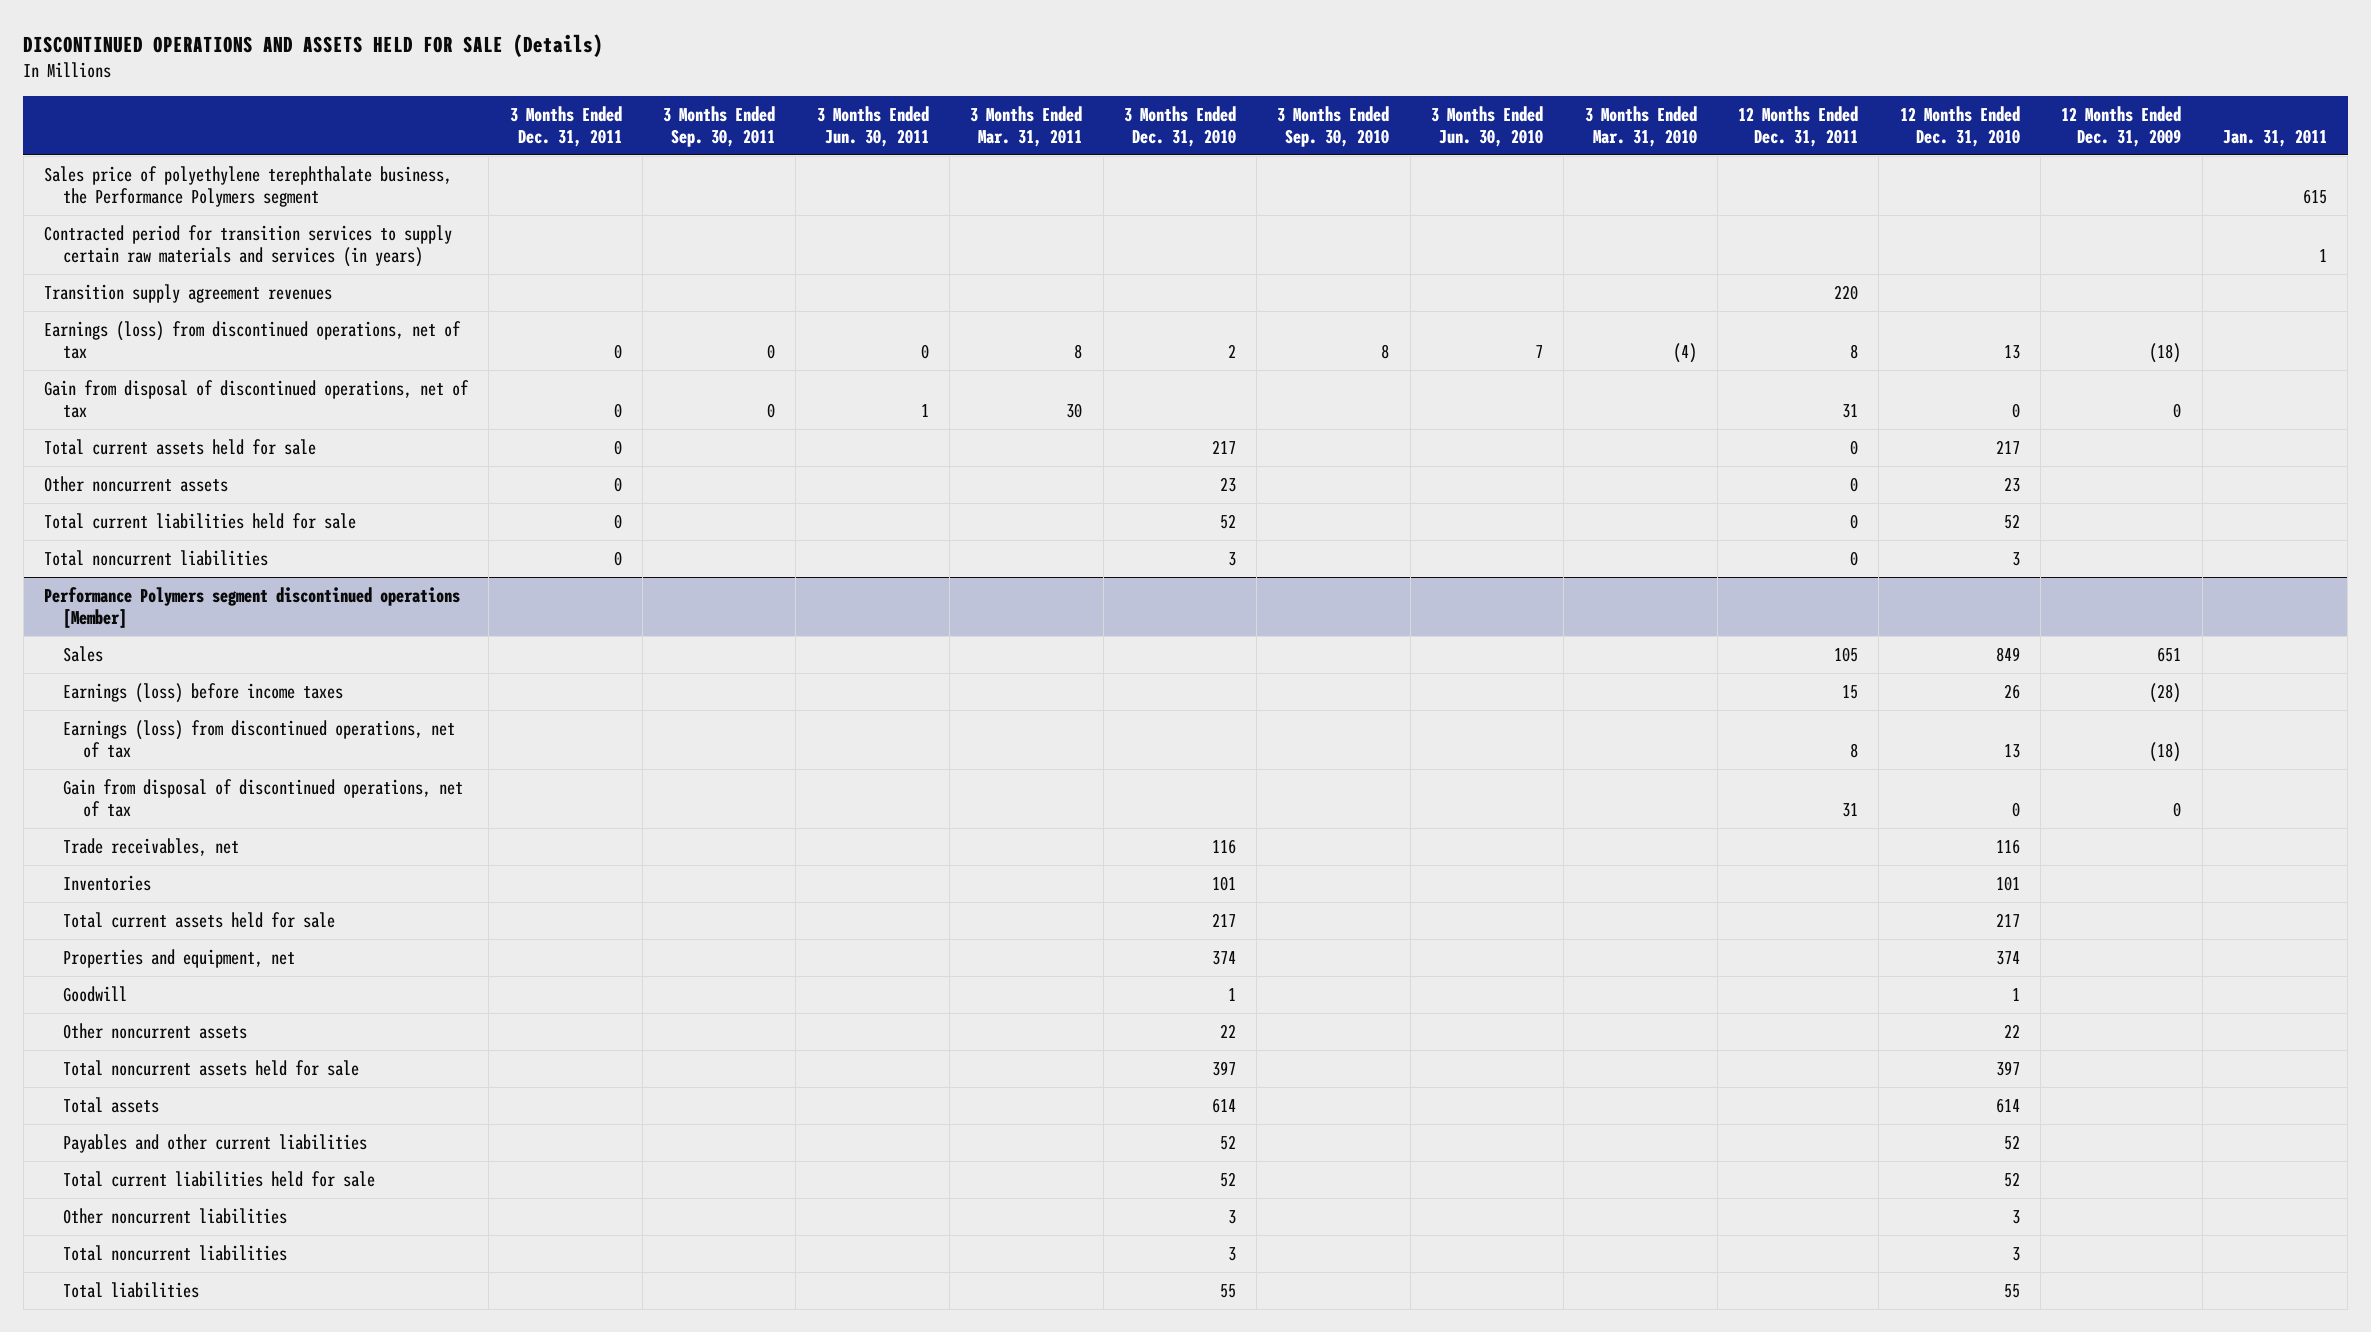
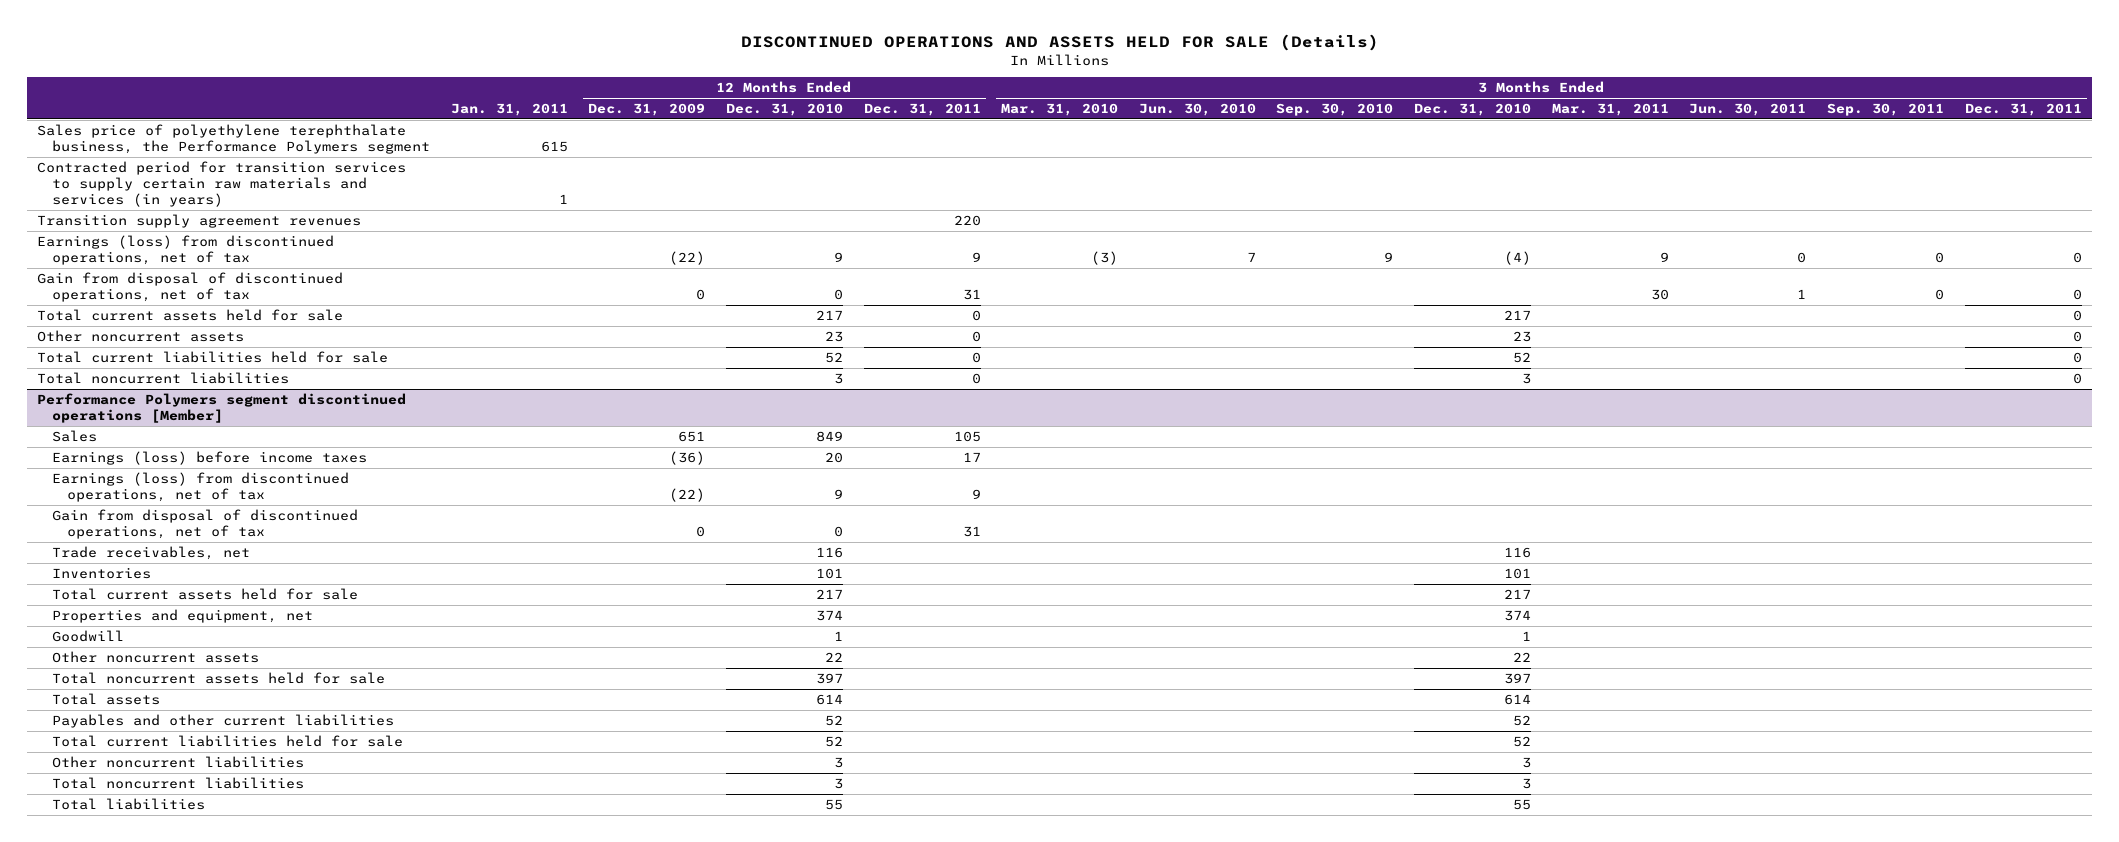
[1074,344,1083,360] 8 -> [1659,251,1669,262] 9
[1227,344,1236,359] 2 -> [1504,250,1532,265] (4)
[1381,344,1390,360] 8 -> [1384,251,1394,262] 9
[1672,343,1697,364] (4) -> [1091,250,1119,265] (3)
[1850,344,1859,360] 8 -> [971,251,981,262] 9
[2003,345,2020,360] 13 -> [833,251,843,262] 9
[2149,343,2182,364] (18) -> [669,250,706,265] (22)
[1842,684,1859,699] 15 -> [962,451,981,462] 17
[2003,683,2020,699] 26 -> [824,451,843,463] 20
[2149,682,2182,703] (28) -> [669,450,706,465] (36)
[1850,743,1859,759] 8 -> [971,488,981,499] 9
[2003,744,2020,759] 13 -> [833,488,843,499] 9
[2149,742,2182,763] (18) -> [669,487,706,502] (22)

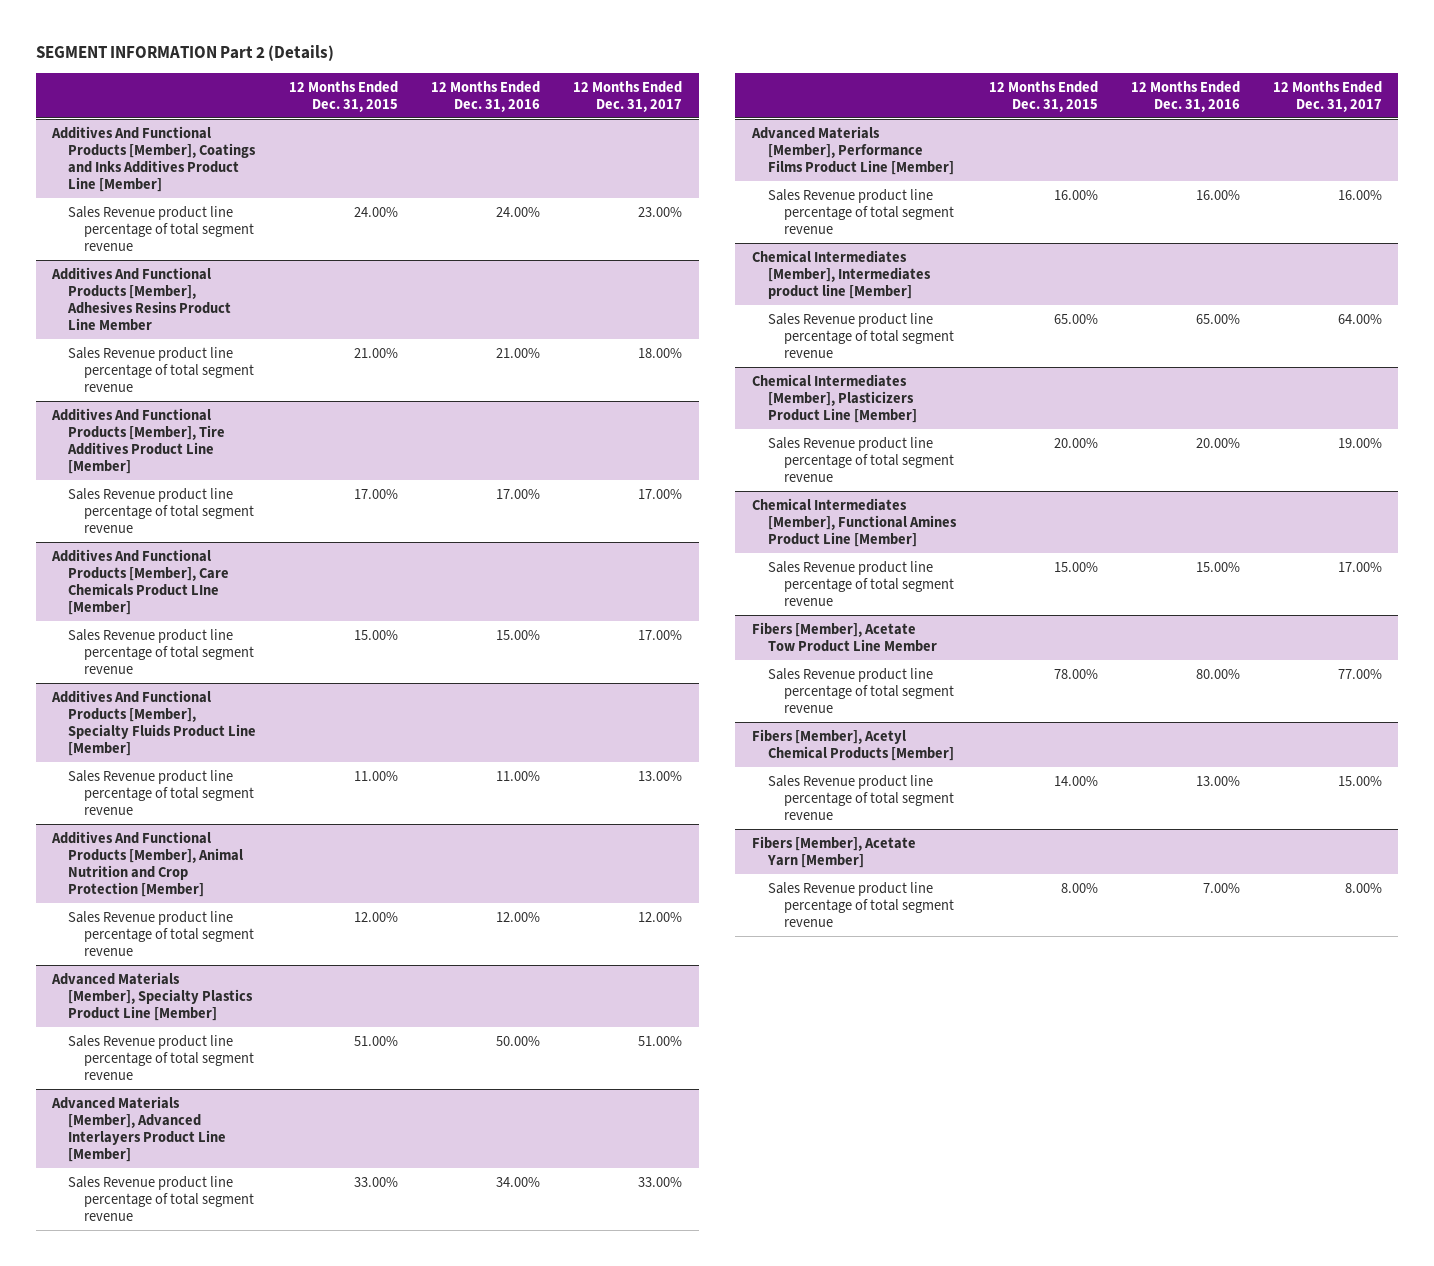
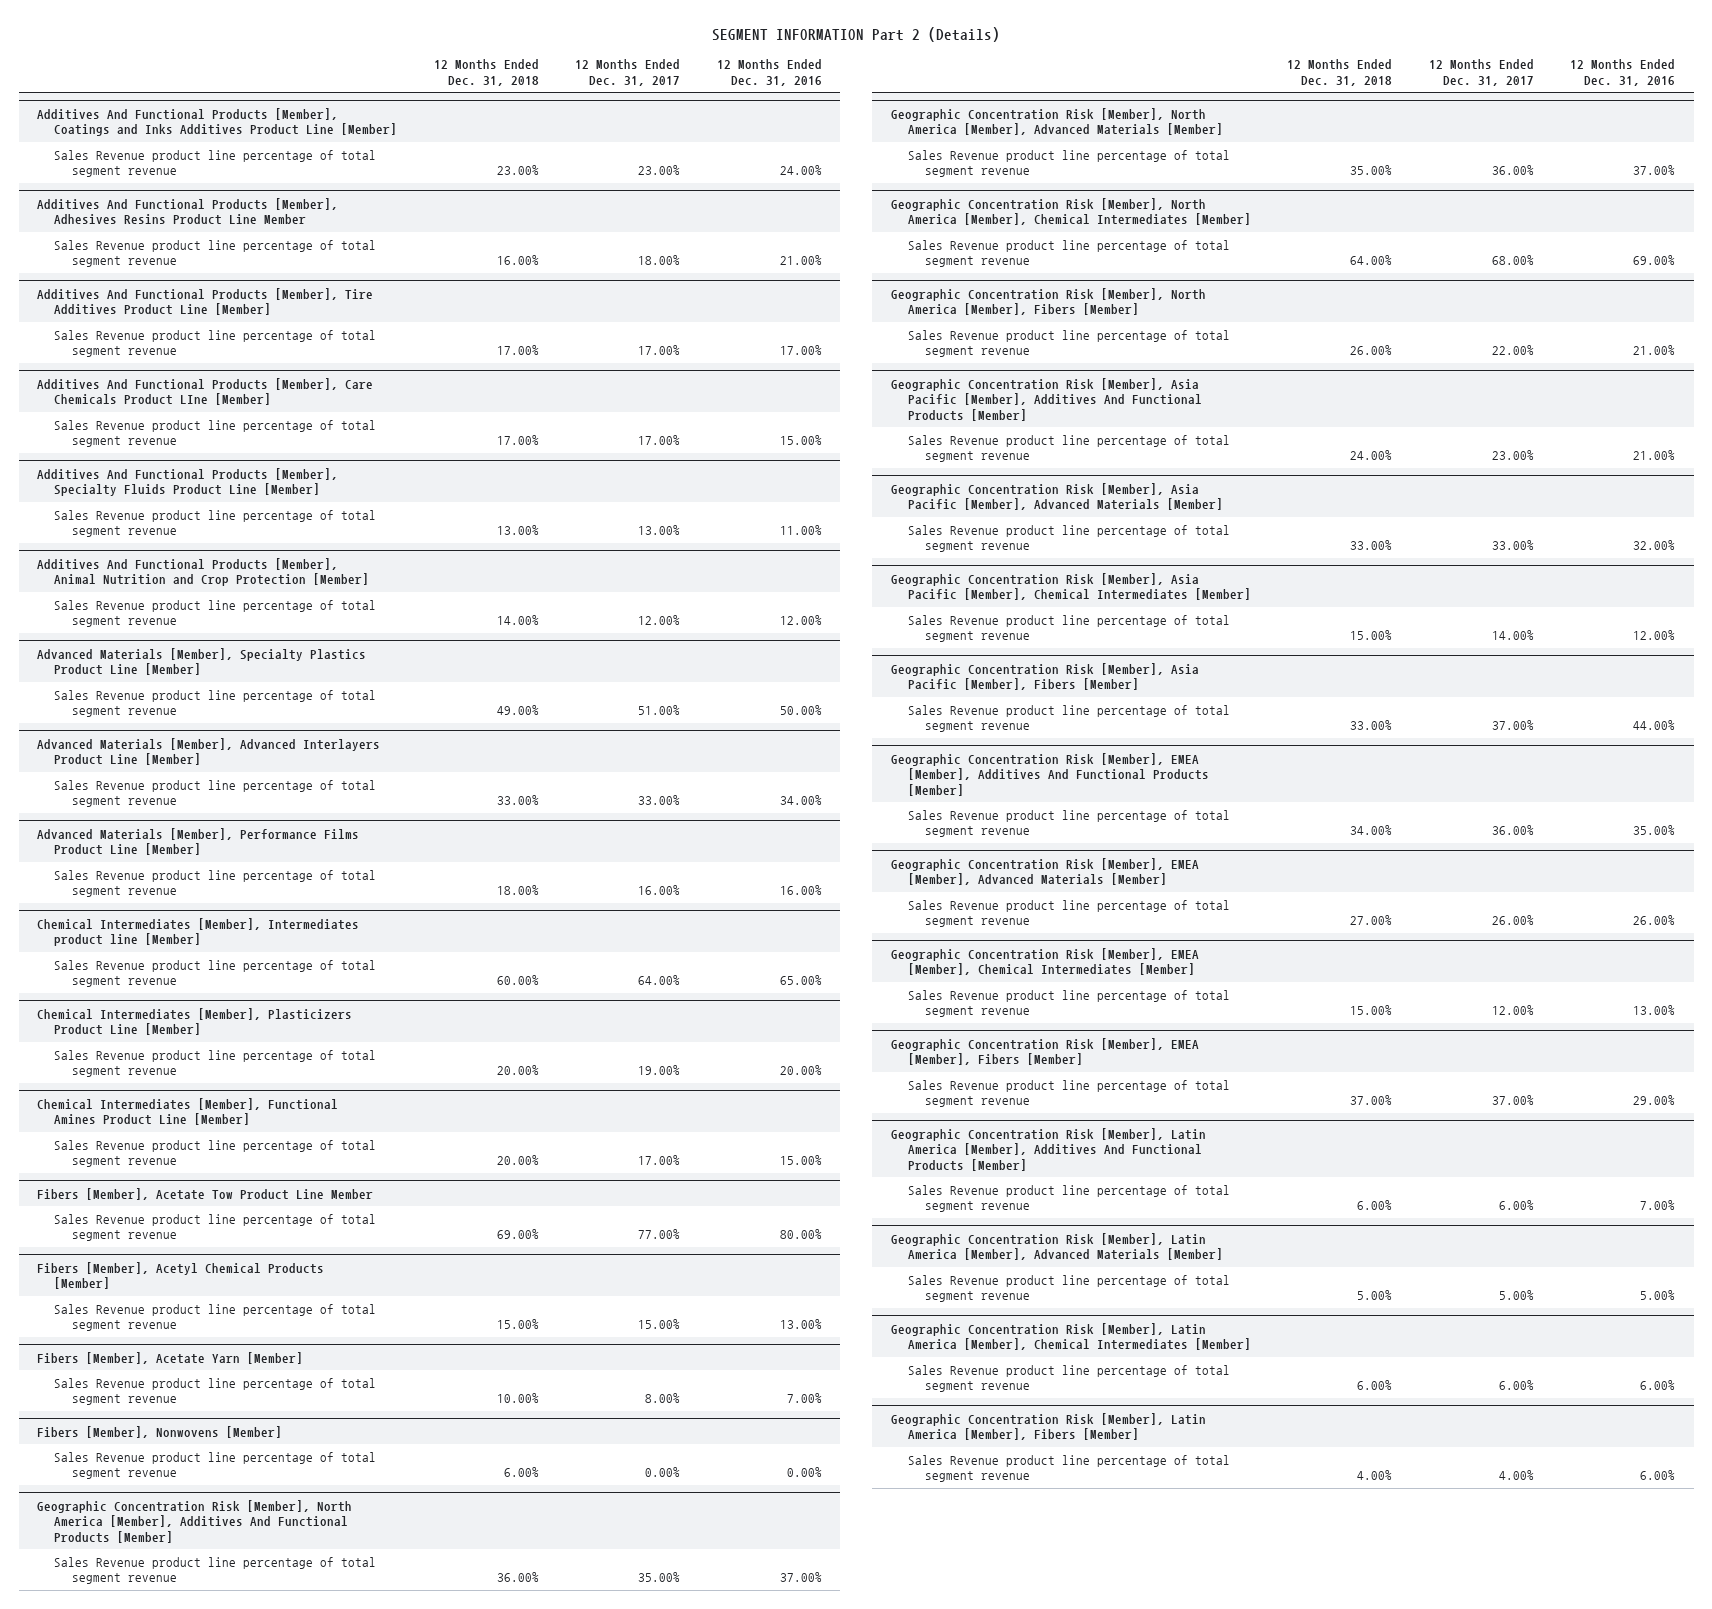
[289,80,399,112] 12 Months Ended Dec. 31, 2015 -> none
none -> [433,59,539,86] 12 Months Ended Dec. 31, 2018
none -> [37,1425,283,1438] Fibers [Member], Nonwovens [Member]
none -> [54,1451,377,1480] Sales Revenue product line percentage of total segment revenue
none -> [37,1499,353,1543] Geographic Concentration Risk [Member], North America [Member], Additives And Functional Products [Member]
none -> [54,1556,377,1585] Sales Revenue product line percentage of total segment revenue
none -> [890,107,1223,136] Geographic Concentration Risk [Member], North America [Member], Advanced Materials [Member]
none -> [907,149,1230,178] Sales Revenue product line percentage of total segment revenue
none -> [890,197,1251,226] Geographic Concentration Risk [Member], North America [Member], Chemical Intermediates [Member]
none -> [907,239,1230,268] Sales Revenue product line percentage of total segment revenue
none -> [890,287,1206,316] Geographic Concentration Risk [Member], North America [Member], Fibers [Member]
none -> [907,329,1230,358] Sales Revenue product line percentage of total segment revenue
none -> [890,377,1202,421] Geographic Concentration Risk [Member], Asia Pacific [Member], Additives And Functional Products [Member]
none -> [907,434,1230,463] Sales Revenue product line percentage of total segment revenue
none -> [890,482,1223,511] Geographic Concentration Risk [Member], Asia Pacific [Member], Advanced Materials [Member]
none -> [907,524,1230,553] Sales Revenue product line percentage of total segment revenue
none -> [890,572,1251,601] Geographic Concentration Risk [Member], Asia Pacific [Member], Chemical Intermediates [Member]
none -> [907,614,1230,643] Sales Revenue product line percentage of total segment revenue
none -> [890,662,1199,691] Geographic Concentration Risk [Member], Asia Pacific [Member], Fibers [Member]
none -> [907,704,1230,733] Sales Revenue product line percentage of total segment revenue
none -> [890,752,1209,796] Geographic Concentration Risk [Member], EMEA [Member], Additives And Functional Products [Member]
none -> [907,809,1230,838] Sales Revenue product line percentage of total segment revenue
none -> [890,857,1199,886] Geographic Concentration Risk [Member], EMEA [Member], Advanced Materials [Member]
none -> [907,899,1230,928] Sales Revenue product line percentage of total segment revenue
none -> [890,947,1199,976] Geographic Concentration Risk [Member], EMEA [Member], Chemical Intermediates [Member]
none -> [907,989,1230,1018] Sales Revenue product line percentage of total segment revenue
none -> [890,1037,1199,1066] Geographic Concentration Risk [Member], EMEA [Member], Fibers [Member]
none -> [907,1079,1230,1108] Sales Revenue product line percentage of total segment revenue
none -> [890,1127,1206,1171] Geographic Concentration Risk [Member], Latin America [Member], Additives And Functional Products [Member]
none -> [907,1184,1230,1213] Sales Revenue product line percentage of total segment revenue
none -> [890,1232,1223,1261] Geographic Concentration Risk [Member], Latin America [Member], Advanced Materials [Member]
none -> [907,1274,1230,1303] Sales Revenue product line percentage of total segment revenue
none -> [890,1322,1251,1351] Geographic Concentration Risk [Member], Latin America [Member], Chemical Intermediates [Member]
none -> [907,1364,1230,1393] Sales Revenue product line percentage of total segment revenue
none -> [890,1412,1206,1441] Geographic Concentration Risk [Member], Latin America [Member], Fibers [Member]
none -> [907,1454,1230,1483] Sales Revenue product line percentage of total segment revenue

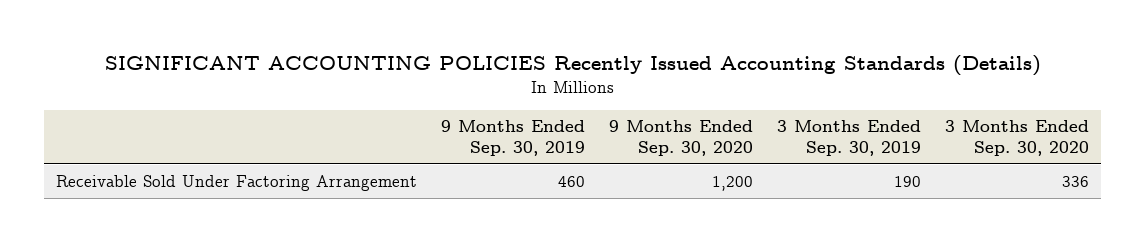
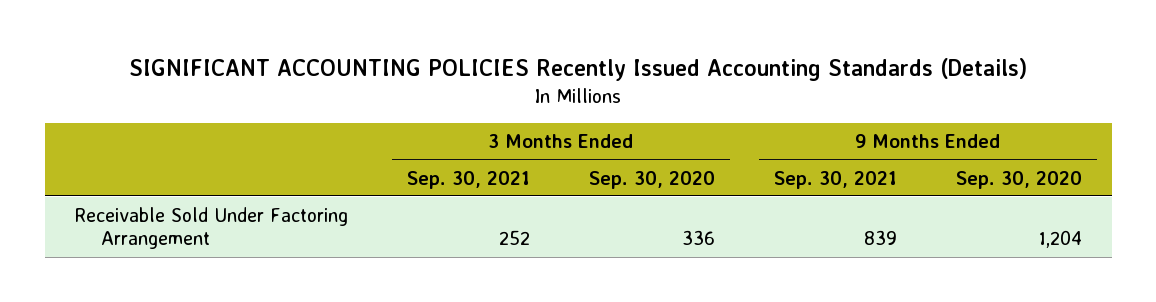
[441,120,586,157] 9 Months Ended Sep. 30, 2019 -> none
[777,120,922,157] 3 Months Ended Sep. 30, 2019 -> none
none -> [407,170,531,189] Sep. 30, 2021
none -> [774,170,898,189] Sep. 30, 2021
[712,176,754,192] 1,200 -> [1038,230,1083,249] 1,204

